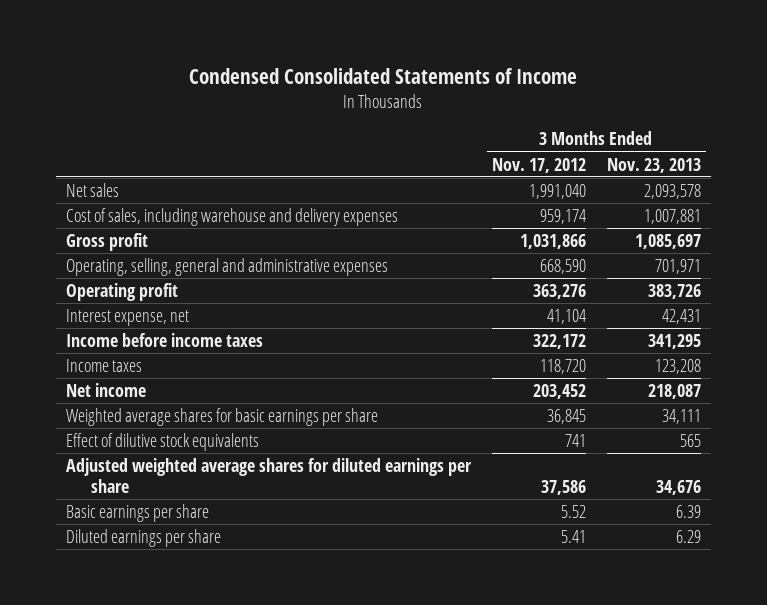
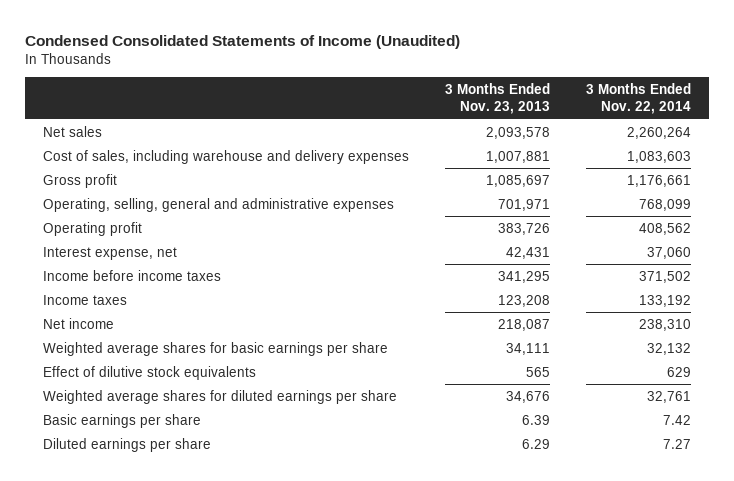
[189,67,578,84] Condensed Consolidated Statements of Income -> [24,34,460,49] Condensed Consolidated Statements of Income (Unaudited)
[491,157,586,173] Nov. 17, 2012 -> none
none -> [585,83,691,115] 3 Months Ended Nov. 22, 2014
[66,458,473,493] Adjusted weighted average shares for diluted earnings per share -> [42,389,397,404] Weighted average shares for diluted earnings per share

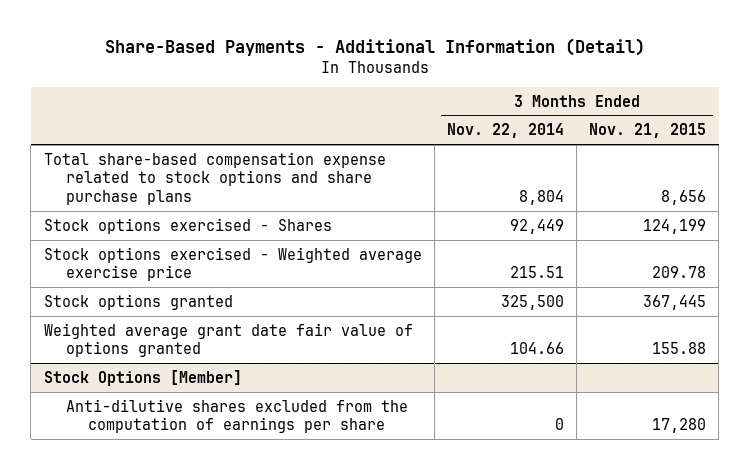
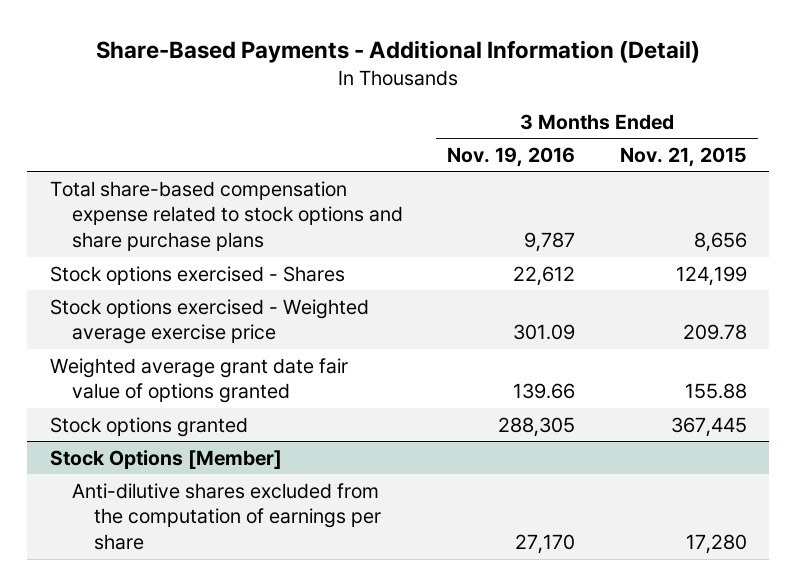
[446,123,564,139] Nov. 22, 2014 -> none
none -> [447,146,576,167] Nov. 19, 2016
[43,293,233,310] Stock options granted -> [49,416,248,437] Stock options granted

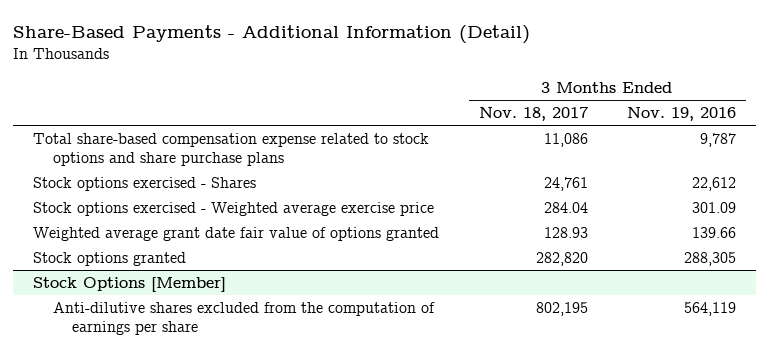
[619,146,747,167] Nov. 21, 2015 -> none
none -> [478,107,588,122] Nov. 18, 2017
[515,534,576,555] 27,170 -> [684,302,737,317] 564,119

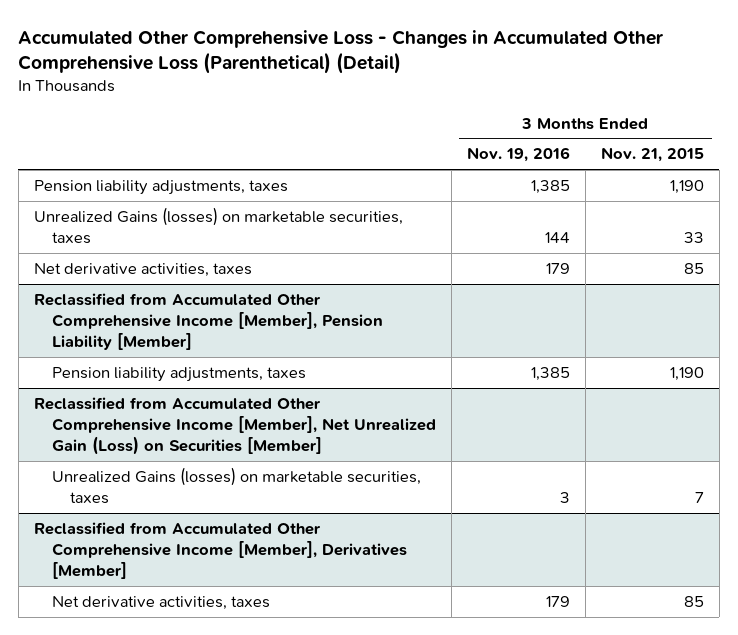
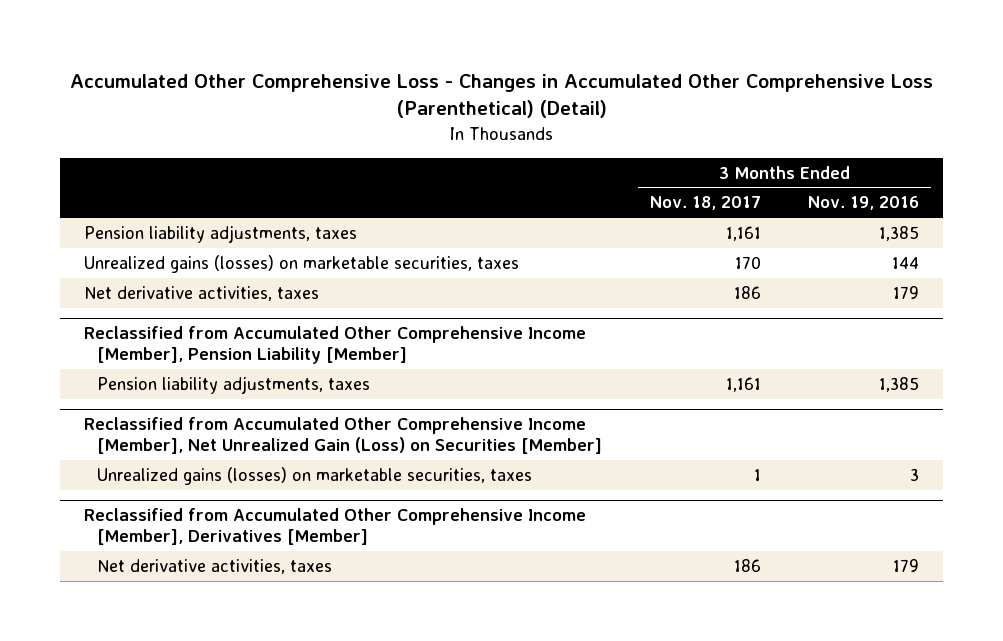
[600,147,704,163] Nov. 21, 2015 -> none
none -> [649,196,761,211] Nov. 18, 2017
[33,206,403,245] Unrealized Gains (losses) on marketable securities, taxes -> [83,255,519,274] Unrealized gains (losses) on marketable securities, taxes
[52,466,422,505] Unrealized Gains (losses) on marketable securities, taxes -> [96,467,532,486] Unrealized gains (losses) on marketable securities, taxes

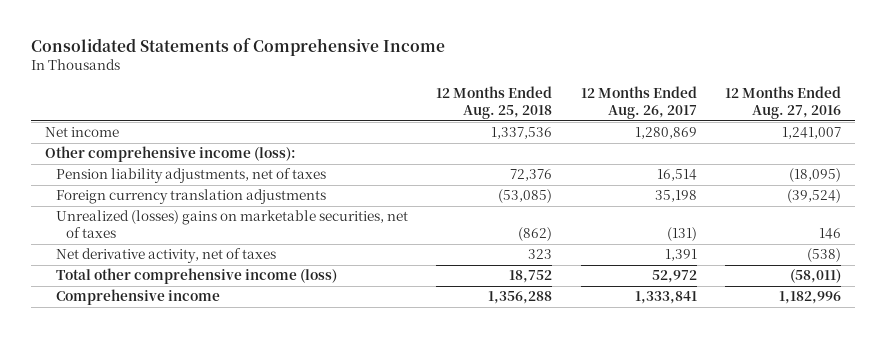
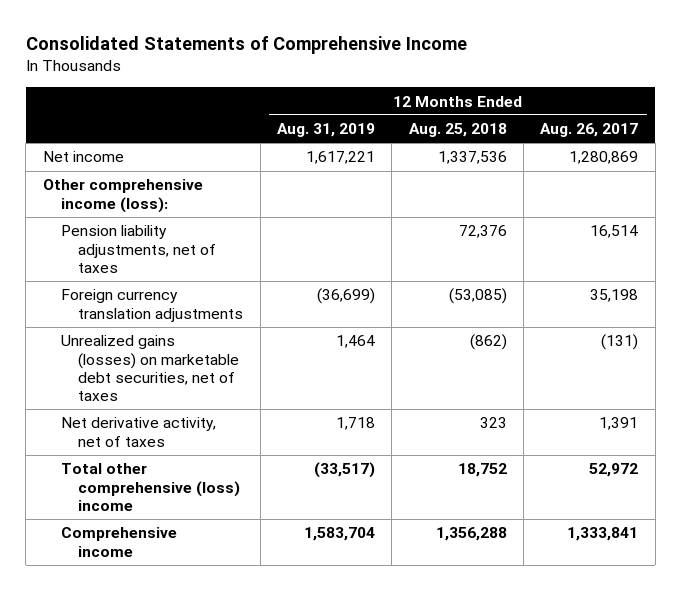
[724,86,841,120] 12 Months Ended Aug. 27, 2016 -> none
none -> [277,123,376,138] Aug. 31, 2019
[55,210,408,239] Unrealized (losses) gains on marketable securities, net of taxes -> [60,335,240,401] Unrealized gains (losses) on marketable debt securities, net of taxes
[55,268,337,285] Total other comprehensive income (loss) -> [60,463,241,511] Total other comprehensive (loss) income

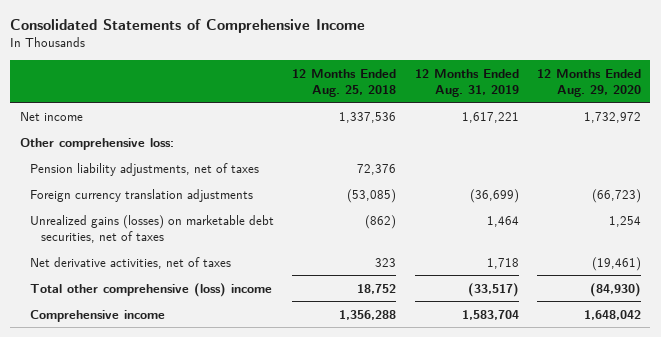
[540,123,639,138] Aug. 26, 2017 -> none
none -> [537,68,642,97] 12 Months Ended Aug. 29, 2020
[42,179,203,213] Other comprehensive income (loss): -> [19,137,174,150] Other comprehensive loss:
[60,417,216,447] Net derivative activity, net of taxes -> [30,256,232,269] Net derivative activities, net of taxes

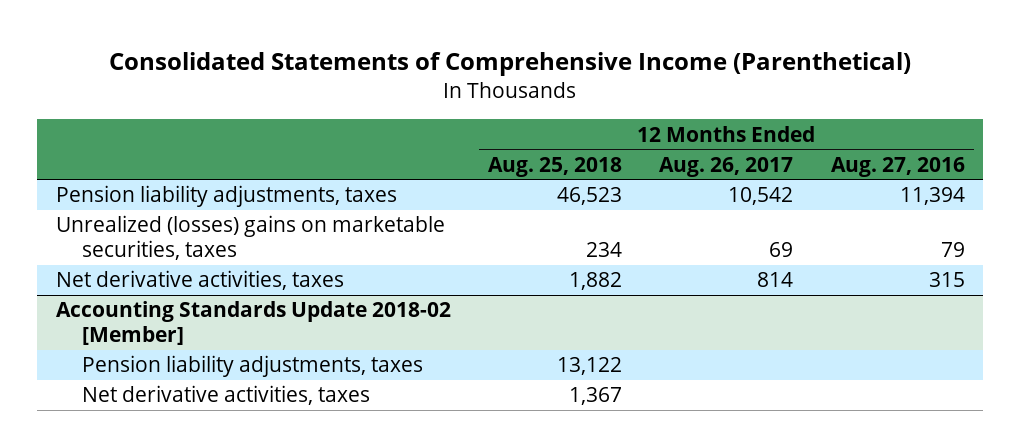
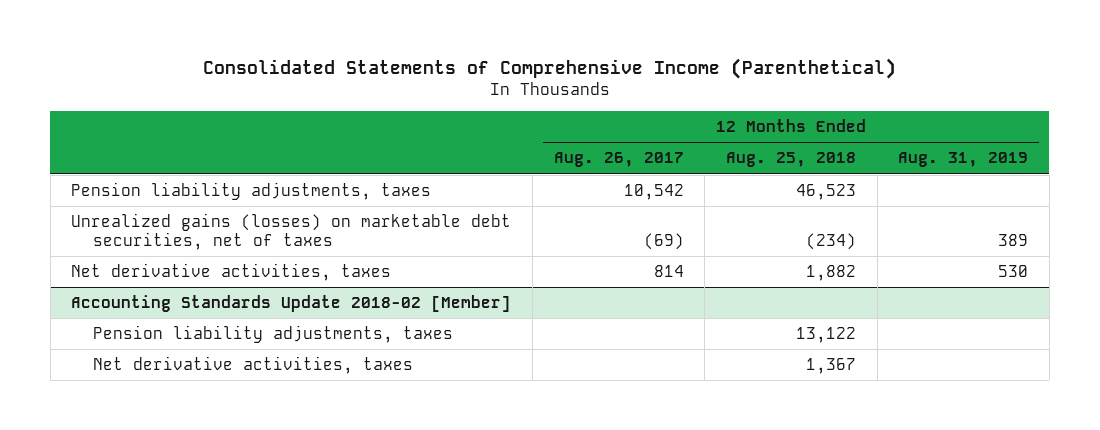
[830,156,965,177] Aug. 27, 2016 -> none
none -> [898,152,1029,168] Aug. 31, 2019
[55,215,445,261] Unrealized (losses) gains on marketable securities, taxes -> [71,213,512,251] Unrealized gains (losses) on marketable debt securities, net of taxes
[586,242,623,258] 234 -> [805,233,856,251] (234)
[769,242,794,258] 69 -> [643,233,684,251] (69)

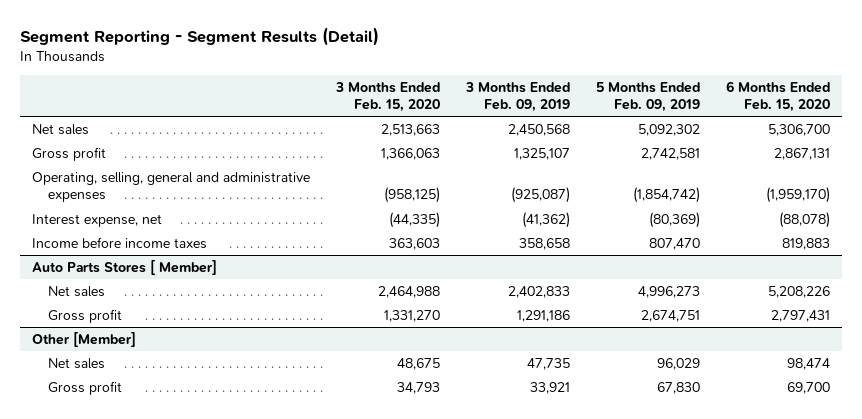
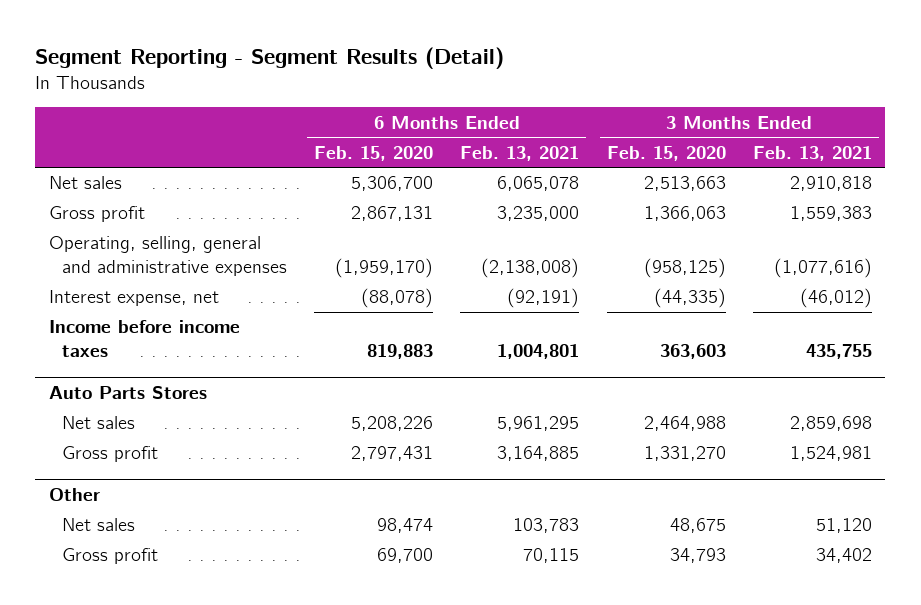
[464,81,570,113] 3 Months Ended Feb. 09, 2019 -> none
[595,81,700,113] 5 Months Ended Feb. 09, 2019 -> none
none -> [460,145,580,161] Feb. 13, 2021
none -> [752,145,872,161] Feb. 13, 2021
[32,260,218,276] Auto Parts Stores [ Member] -> [48,386,207,400] Auto Parts Stores
[32,332,137,348] Other [Member] -> [48,488,100,502] Other

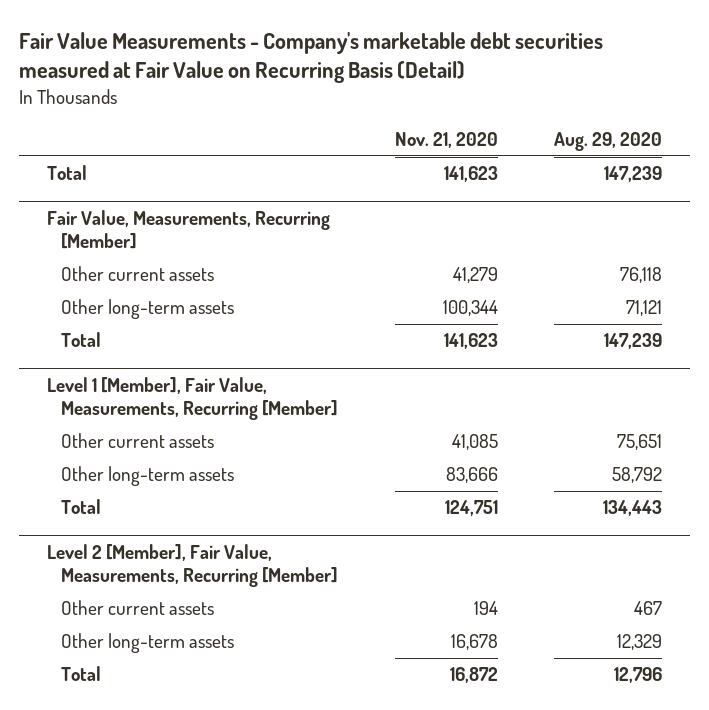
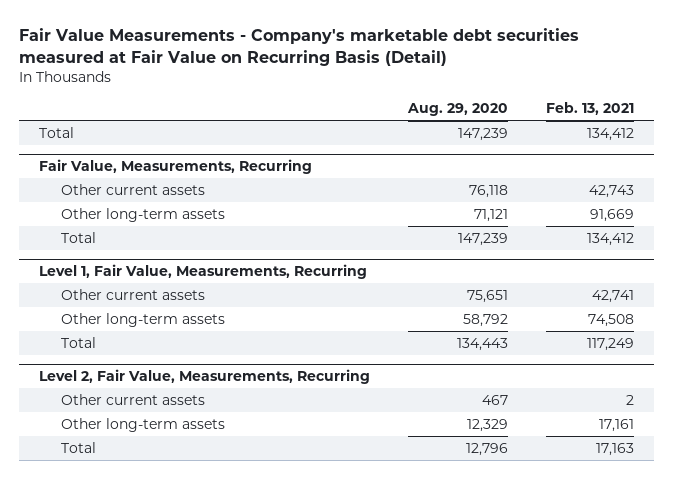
[394,132,498,149] Nov. 21, 2020 -> none
none -> [546,102,635,116] Feb. 13, 2021
[47,209,331,250] Fair Value, Measurements, Recurring [Member] -> [38,159,312,175] Fair Value, Measurements, Recurring
[47,376,339,421] Level 1 [Member], Fair Value, Measurements, Recurring [Member] -> [38,264,367,280] Level 1, Fair Value, Measurements, Recurring
[47,543,339,588] Level 2 [Member], Fair Value, Measurements, Recurring [Member] -> [38,369,370,385] Level 2, Fair Value, Measurements, Recurring

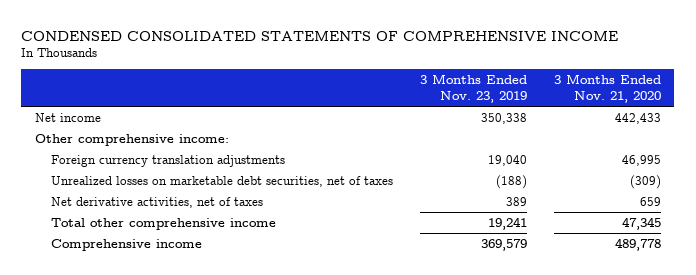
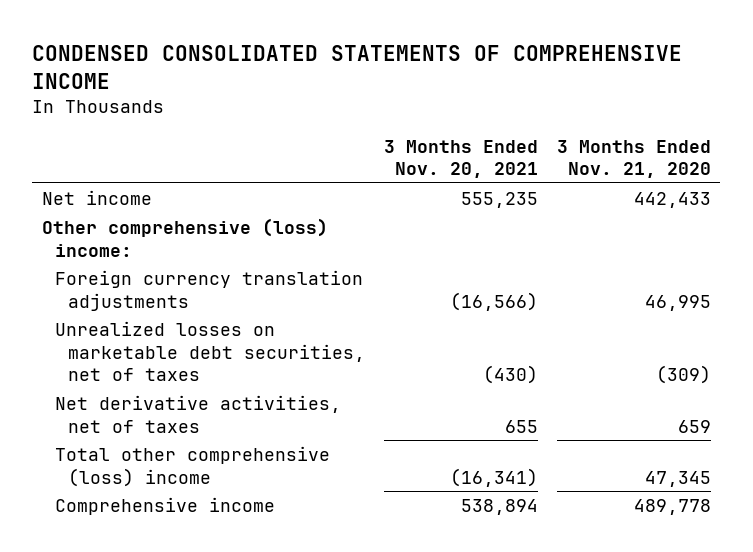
[419,74,527,103] 3 Months Ended Nov. 23, 2019 -> none
none -> [383,139,538,179] 3 Months Ended Nov. 20, 2021
[34,133,229,146] Other comprehensive income: -> [41,218,328,257] Other comprehensive (loss) income:
[50,217,276,230] Total other comprehensive income -> [55,446,331,487] Total other comprehensive (loss) income

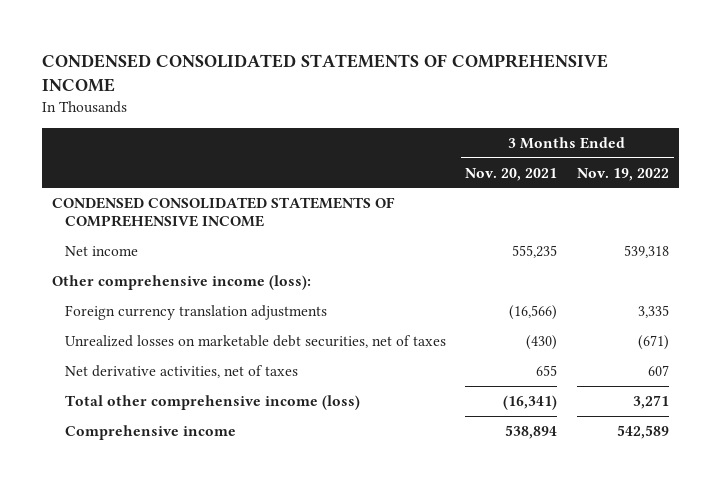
[556,139,711,179] 3 Months Ended Nov. 21, 2020 -> none
none -> [577,167,670,181] Nov. 19, 2022
none -> [52,196,396,228] CONDENSED CONSOLIDATED STATEMENTS OF COMPREHENSIVE INCOME
[41,218,328,257] Other comprehensive (loss) income: -> [52,274,312,290] Other comprehensive income (loss):
[55,446,331,487] Total other comprehensive (loss) income -> [64,394,360,410] Total other comprehensive income (loss)

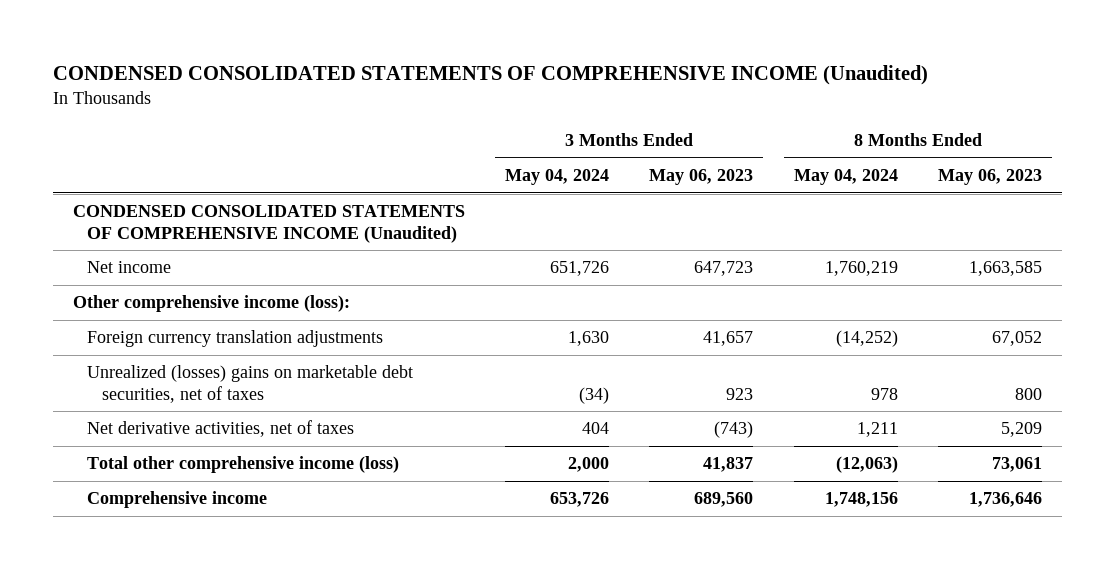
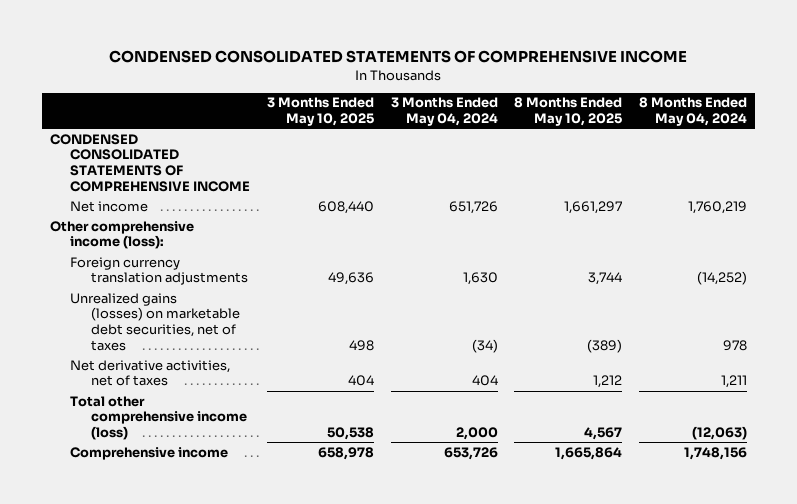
[52,65,928,86] CONDENSED CONSOLIDATED STATEMENTS OF COMPREHENSIVE INCOME (Unaudited) -> [109,49,688,63] CONDENSED CONSOLIDATED STATEMENTS OF COMPREHENSIVE INCOME
[649,168,754,185] May 06, 2023 -> none
[937,168,1042,185] May 06, 2023 -> none
none -> [267,97,375,127] 3 Months Ended May 10, 2025
none -> [514,97,623,127] 8 Months Ended May 10, 2025
[72,205,465,243] CONDENSED CONSOLIDATED STATEMENTS OF COMPREHENSIVE INCOME (Unaudited) -> [50,133,251,193] CONDENSED CONSOLIDATED STATEMENTS OF COMPREHENSIVE INCOME
[87,365,414,403] Unrealized (losses) gains on marketable debt securities, net of taxes -> [70,292,240,352] Unrealized gains (losses) on marketable debt securities, net of taxes

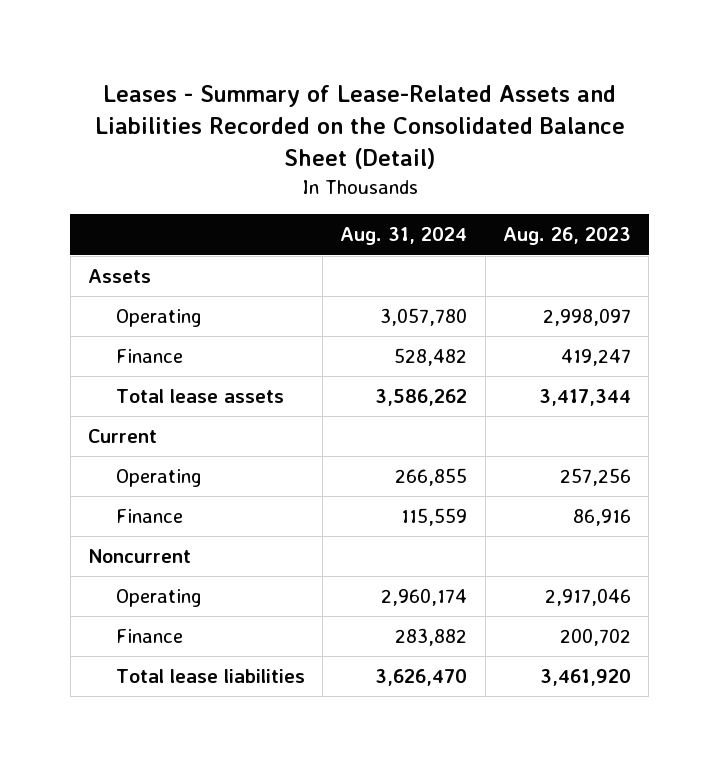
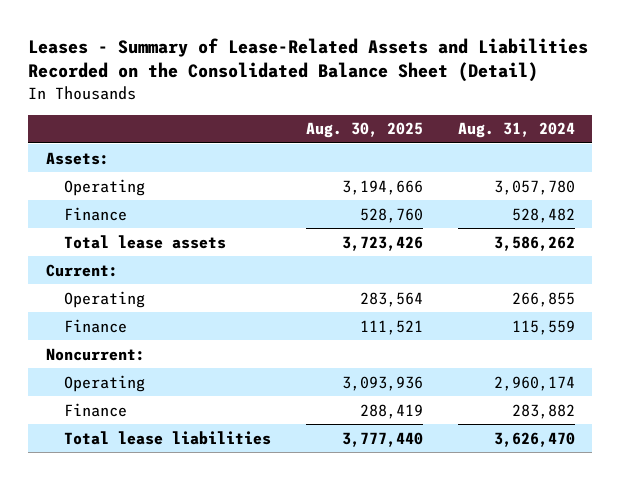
[503,227,632,246] Aug. 26, 2023 -> none
none -> [306,122,424,139] Aug. 30, 2025
[88,269,152,284] Assets -> [45,151,109,165] Assets:
[88,429,158,444] Current -> [45,263,118,277] Current:
[88,549,192,564] Noncurrent -> [45,347,145,361] Noncurrent:

